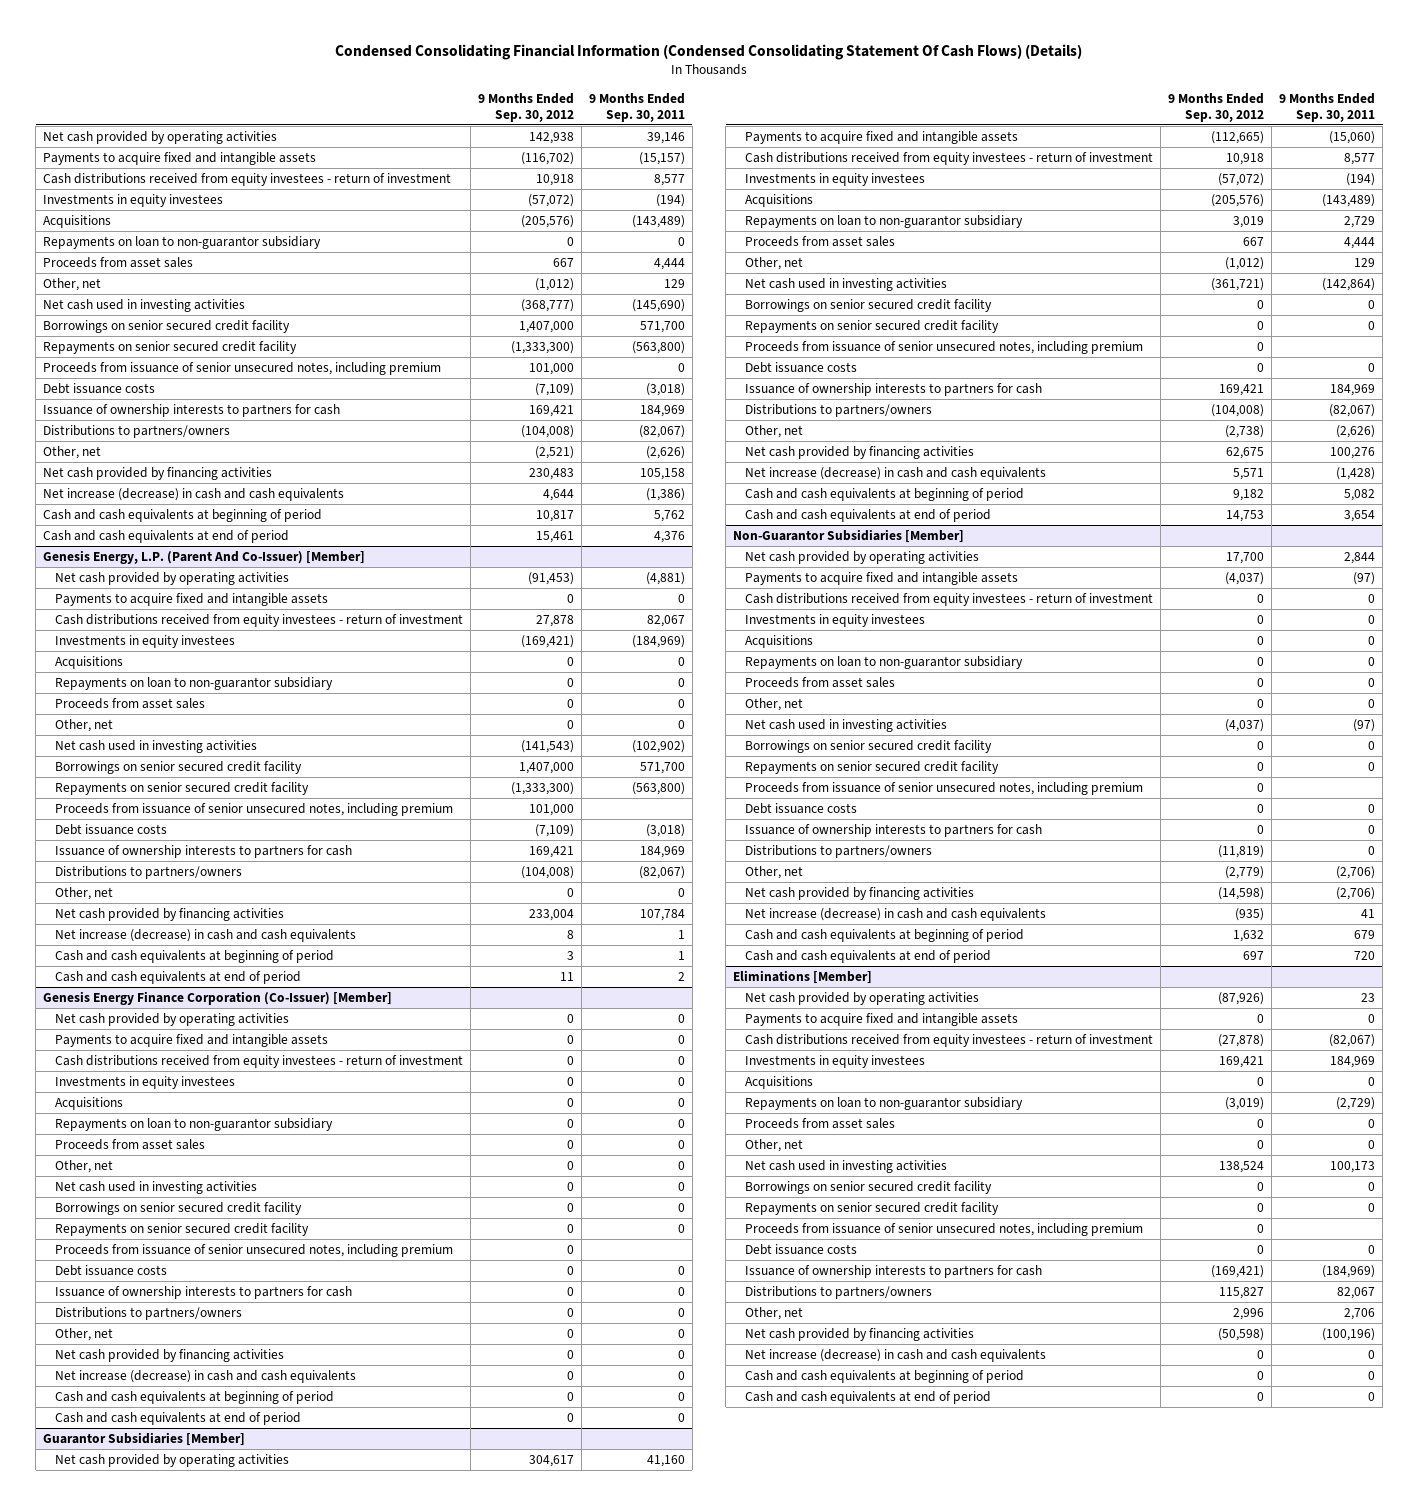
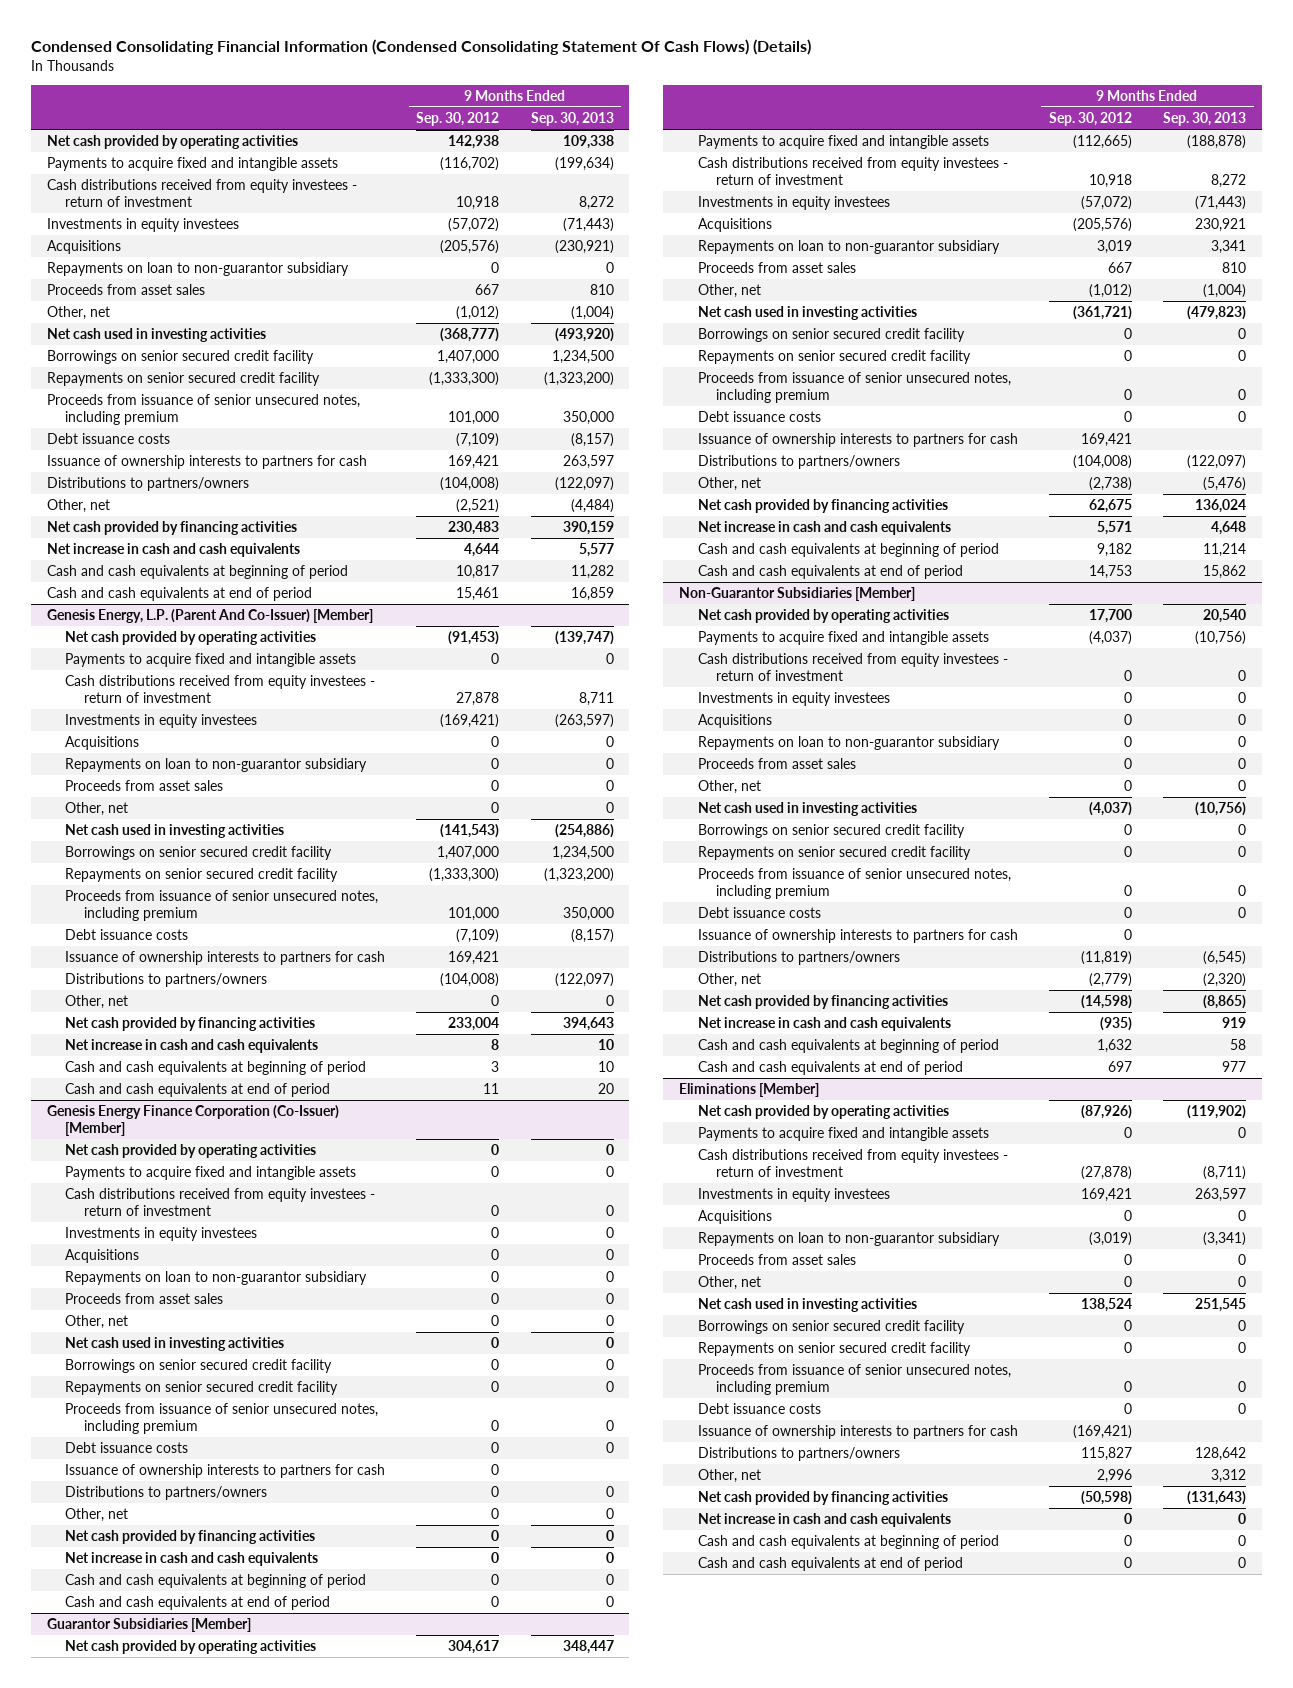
[589,92,686,122] 9 Months Ended Sep. 30, 2011 -> none
none -> [530,112,614,127] Sep. 30, 2013
[43,487,345,501] Net increase (decrease) in cash and cash equivalents -> [46,543,300,558] Net increase in cash and cash equivalents
[55,928,357,942] Net increase (decrease) in cash and cash equivalents -> [65,1039,319,1054] Net increase in cash and cash equivalents
[55,1369,357,1383] Net increase (decrease) in cash and cash equivalents -> [65,1552,319,1567] Net increase in cash and cash equivalents
[745,466,1047,480] Net increase (decrease) in cash and cash equivalents -> [697,521,951,536] Net increase in cash and cash equivalents
[745,907,1047,921] Net increase (decrease) in cash and cash equivalents -> [697,1017,951,1032] Net increase in cash and cash equivalents
[745,1348,1047,1362] Net increase (decrease) in cash and cash equivalents -> [697,1513,951,1528] Net increase in cash and cash equivalents

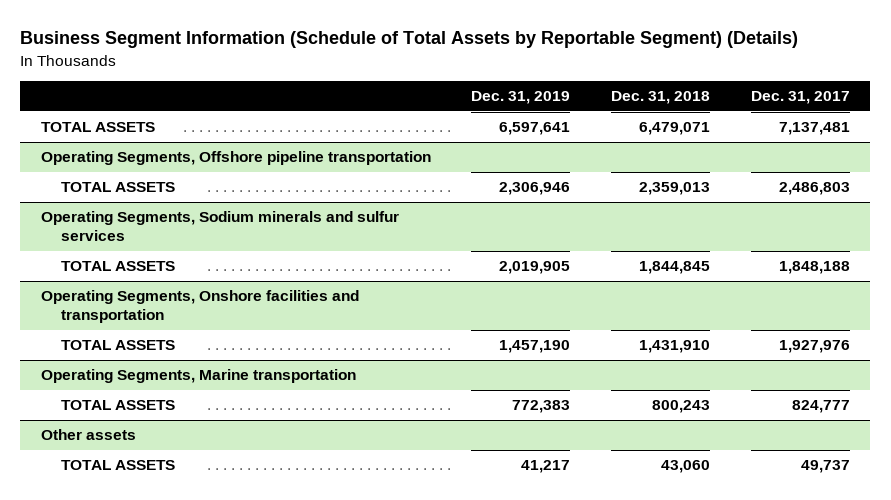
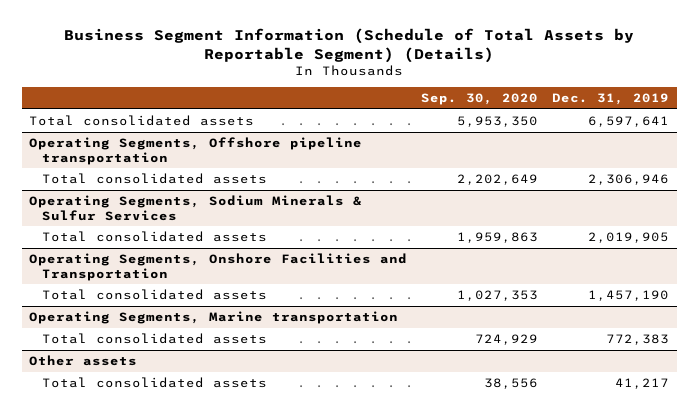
[611,91,711,105] Dec. 31, 2018 -> none
[751,91,851,105] Dec. 31, 2017 -> none
none -> [421,93,539,106] Sep. 30, 2020
[40,122,155,133] TOTAL ASSETS -> [28,115,254,127] Total consolidated assets
[60,182,175,193] TOTAL ASSETS -> [42,173,268,185] Total consolidated assets
[40,211,399,242] Operating Segments, Sodium minerals and sulfur services -> [28,195,362,221] Operating Segments, Sodium Minerals & Sulfur Services
[60,261,175,272] TOTAL ASSETS -> [42,231,268,243] Total consolidated assets
[40,290,359,324] Operating Segments, Onshore facilities and transportation -> [28,253,407,281] Operating Segments, Onshore Facilities and Transportation
[60,340,175,351] TOTAL ASSETS -> [42,289,268,301] Total consolidated assets
[60,400,175,411] TOTAL ASSETS -> [42,333,268,345] Total consolidated assets
[60,460,175,471] TOTAL ASSETS -> [42,377,268,389] Total consolidated assets

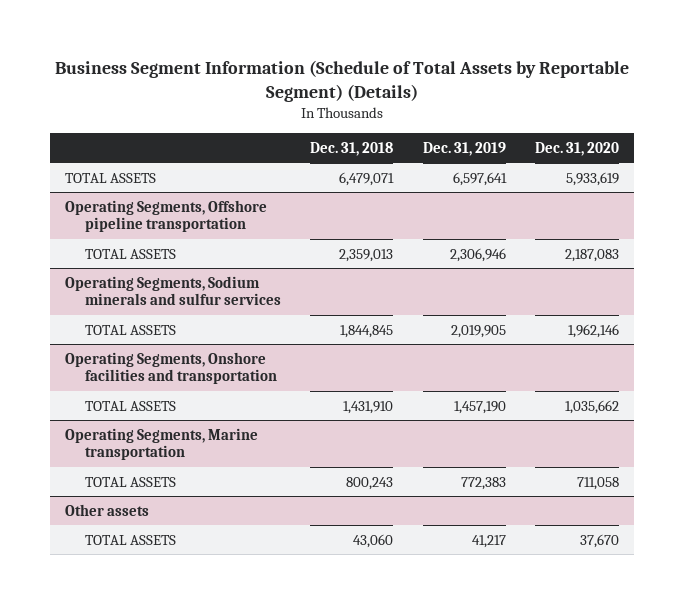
[421,93,539,106] Sep. 30, 2020 -> none
none -> [310,142,394,157] Dec. 31, 2018
none -> [534,142,619,157] Dec. 31, 2020
[28,115,254,127] Total consolidated assets -> [65,172,157,183] TOTAL ASSETS
[42,173,268,185] Total consolidated assets -> [85,248,177,259] TOTAL ASSETS
[28,195,362,221] Operating Segments, Sodium Minerals & Sulfur Services -> [65,275,282,306] Operating Segments, Sodium minerals and sulfur services
[42,231,268,243] Total consolidated assets -> [85,324,177,335] TOTAL ASSETS
[28,253,407,281] Operating Segments, Onshore Facilities and Transportation -> [65,351,278,385] Operating Segments, Onshore facilities and transportation
[42,289,268,301] Total consolidated assets -> [85,400,177,411] TOTAL ASSETS
[42,333,268,345] Total consolidated assets -> [85,476,177,487] TOTAL ASSETS
[42,377,268,389] Total consolidated assets -> [85,534,177,545] TOTAL ASSETS

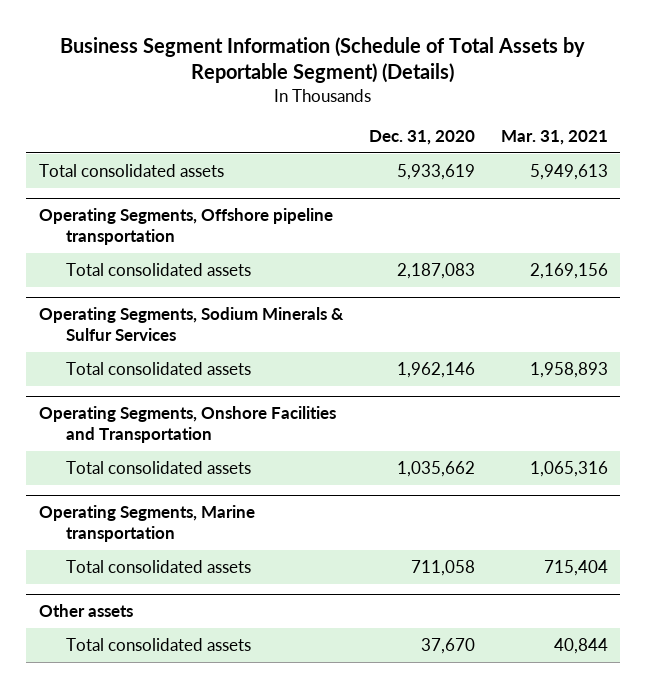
[310,142,394,157] Dec. 31, 2018 -> none
[422,142,506,157] Dec. 31, 2019 -> none
none -> [500,129,608,145] Mar. 31, 2021
[65,172,157,183] TOTAL ASSETS -> [39,164,225,178] Total consolidated assets
[85,248,177,259] TOTAL ASSETS -> [65,263,251,277] Total consolidated assets
[65,275,282,306] Operating Segments, Sodium minerals and sulfur services -> [39,307,345,341] Operating Segments, Sodium Minerals & Sulfur Services
[85,324,177,335] TOTAL ASSETS -> [65,362,251,376] Total consolidated assets
[65,351,278,385] Operating Segments, Onshore facilities and transportation -> [39,406,337,443] Operating Segments, Onshore Facilities and Transportation
[85,400,177,411] TOTAL ASSETS -> [65,461,251,475] Total consolidated assets
[85,476,177,487] TOTAL ASSETS -> [65,560,251,574] Total consolidated assets
[85,534,177,545] TOTAL ASSETS -> [65,638,251,652] Total consolidated assets

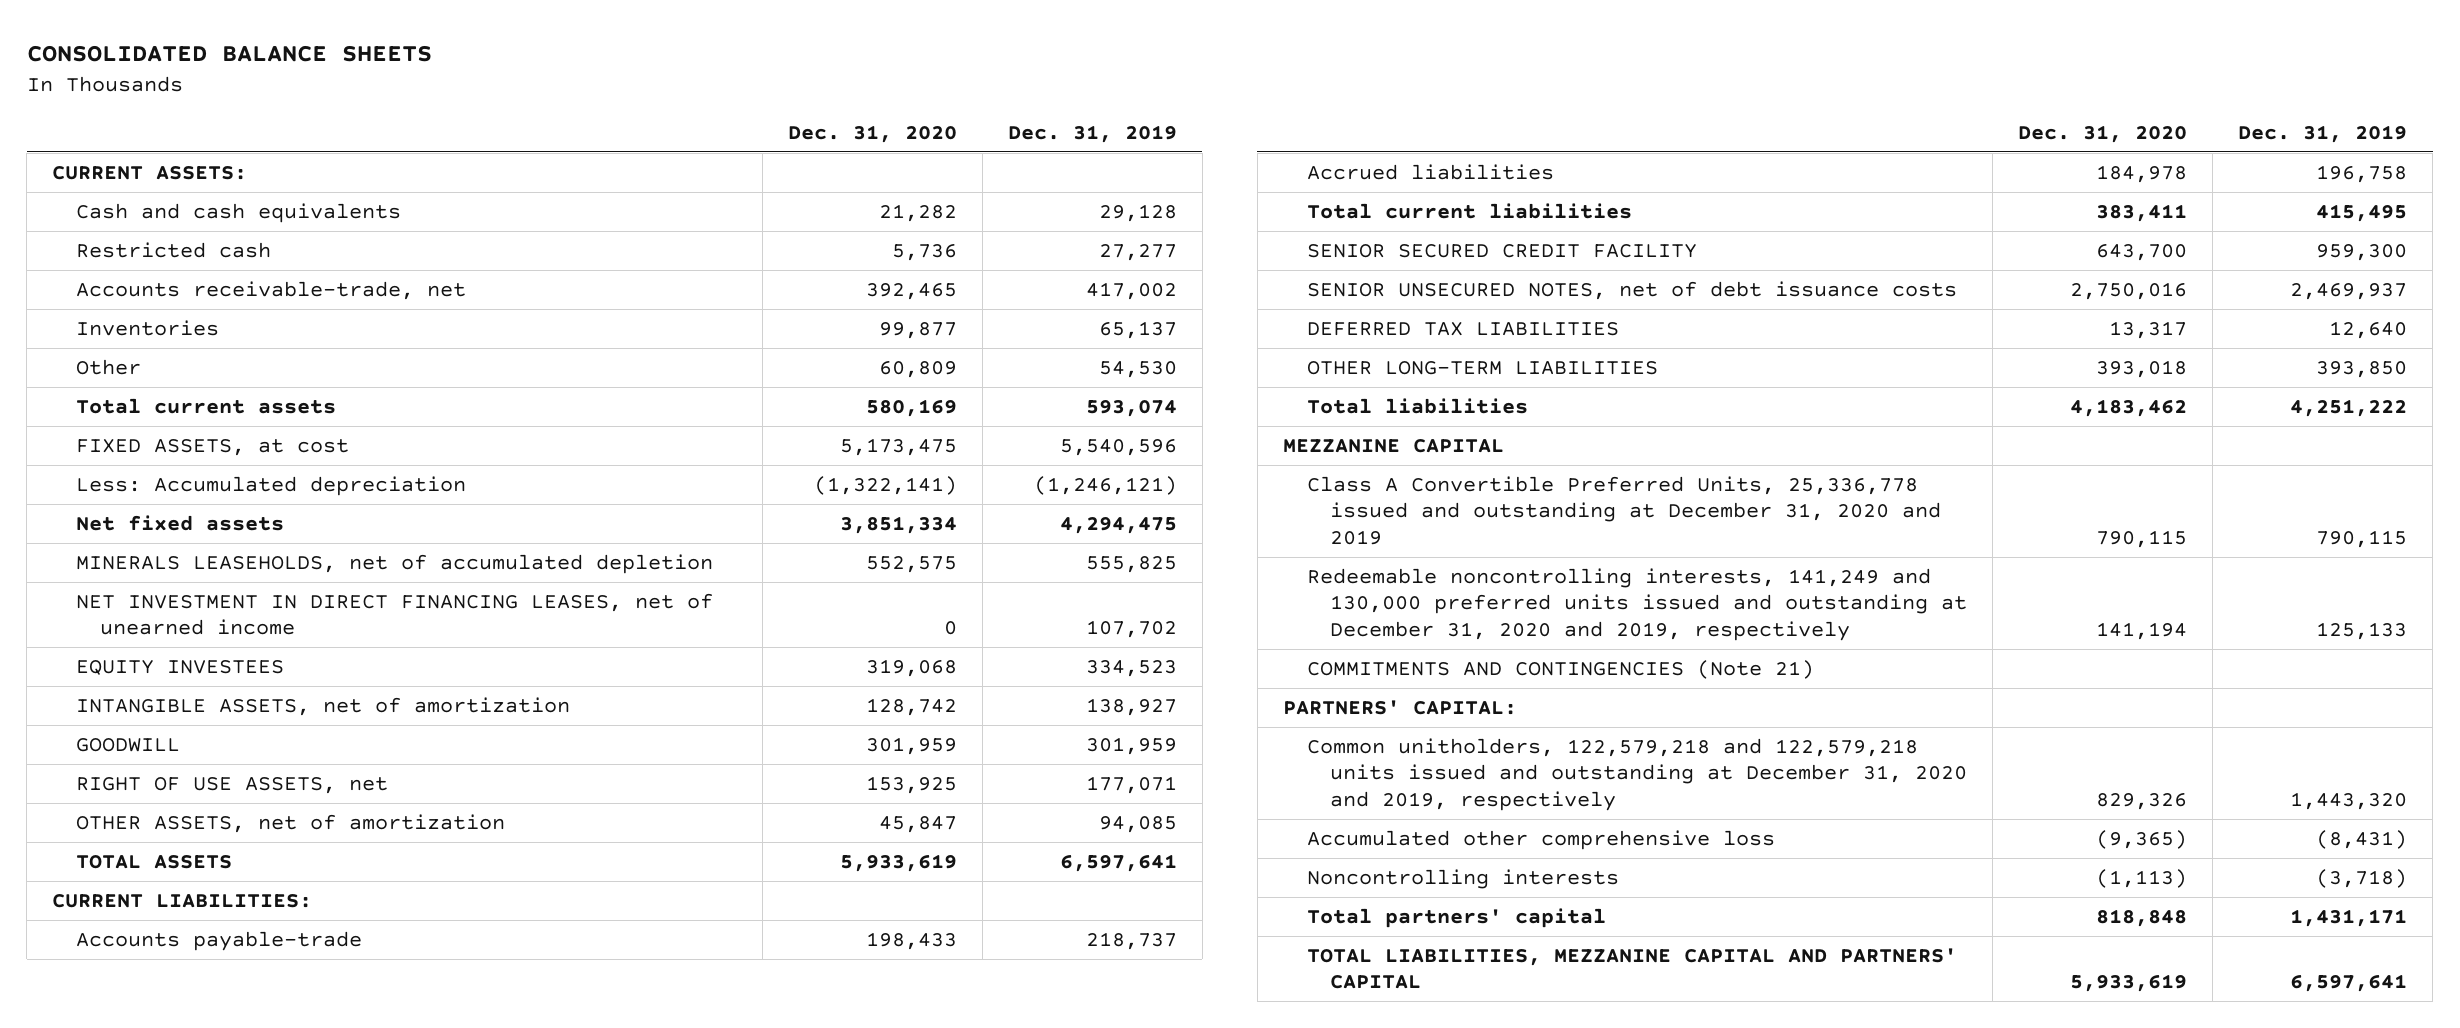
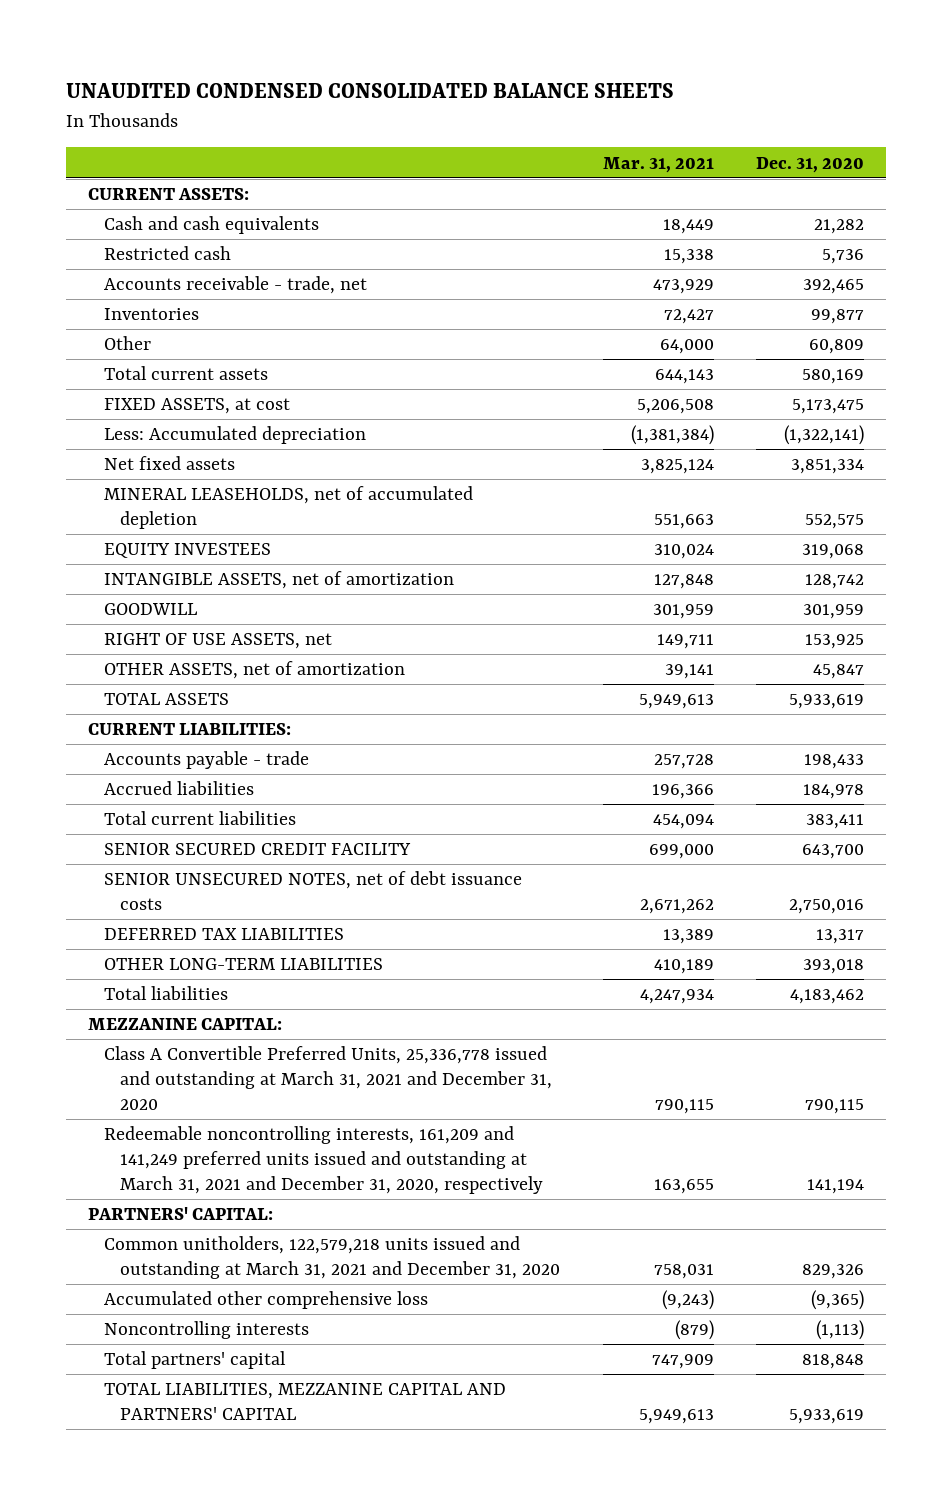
[26,45,432,63] CONSOLIDATED BALANCE SHEETS -> [66,83,675,99] UNAUDITED CONDENSED CONSOLIDATED BALANCE SHEETS
[1007,124,1177,143] Dec. 31, 2019 -> none
none -> [602,156,714,173] Mar. 31, 2021
[76,281,467,301] Accounts receivable-trade, net -> [103,276,367,295] Accounts receivable - trade, net
[76,593,714,636] NET INVESTMENT IN DIRECT FINANCING LEASES, net of unearned income -> none
[76,554,714,575] MINERALS LEASEHOLDS, net of accumulated depletion -> [103,486,473,530] MINERAL LEASEHOLDS, net of accumulated depletion
[76,931,363,952] Accounts payable-trade -> [103,751,309,770] Accounts payable - trade
[1306,660,1814,680] COMMITMENTS AND CONTINGENCIES (Note 21) -> none
[1282,439,1504,454] MEZZANINE CAPITAL -> [87,1018,282,1031] MEZZANINE CAPITAL:
[1306,476,1942,545] Class A Convertible Preferred Units, 25,336,778 issued and outstanding at December 31, 2020 and 2019 -> [103,1046,552,1111] Class A Convertible Preferred Units, 25,336,778 issued and outstanding at March 31, 2021 and December 31, 2020
[1306,568,1968,641] Redeemable noncontrolling interests, 141,249 and 130,000 preferred units issued and outstanding at December 31, 2020 and 2019, respectively -> [103,1126,543,1195] Redeemable noncontrolling interests, 161,209 and 141,249 preferred units issued and outstanding at March 31, 2021 and December 31, 2020, respectively
[1306,738,1968,811] Common unitholders, 122,579,218 and 122,579,218 units issued and outstanding at December 31, 2020 and 2019, respectively -> [103,1236,560,1280] Common unitholders, 122,579,218 units issued and outstanding at March 31, 2021 and December 31, 2020

